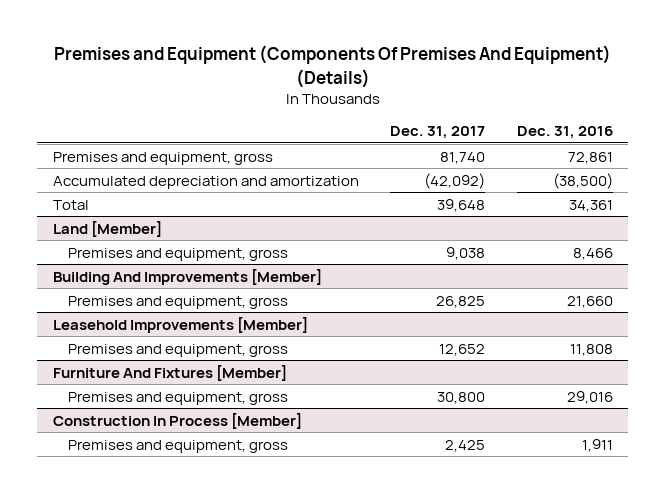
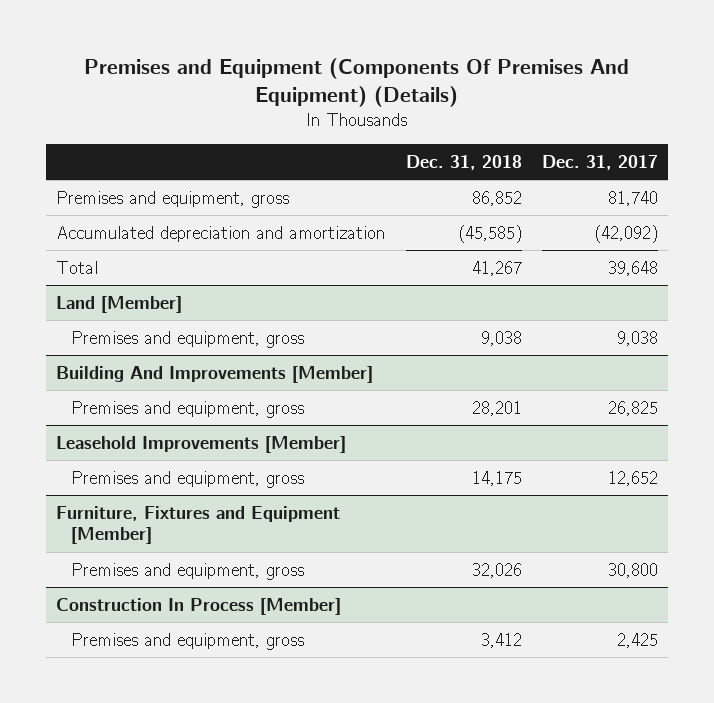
[516,126,613,140] Dec. 31, 2016 -> none
none -> [405,154,522,170] Dec. 31, 2018
[52,364,287,381] Furniture And Fixtures [Member] -> [56,505,341,545] Furniture, Fixtures and Equipment [Member]

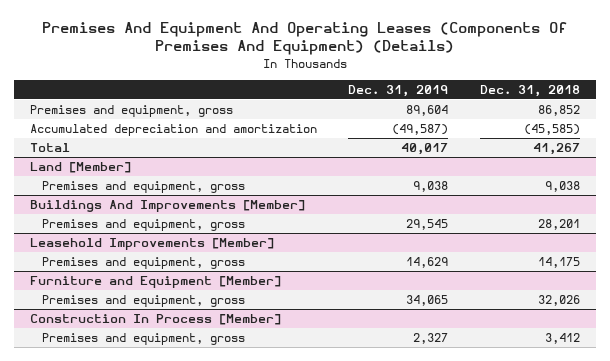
[84,58,630,107] Premises and Equipment (Components Of Premises And Equipment) (Details) -> [41,21,567,56] Premises And Equipment And Operating Leases (Components Of Premises And Equipment) (Details)
[541,154,658,170] Dec. 31, 2017 -> none
none -> [348,84,449,97] Dec. 31, 2019
[56,365,374,383] Building And Improvements [Member] -> [29,200,305,213] Buildings And Improvements [Member]
[56,505,341,545] Furniture, Fixtures and Equipment [Member] -> [29,276,281,289] Furniture and Equipment [Member]

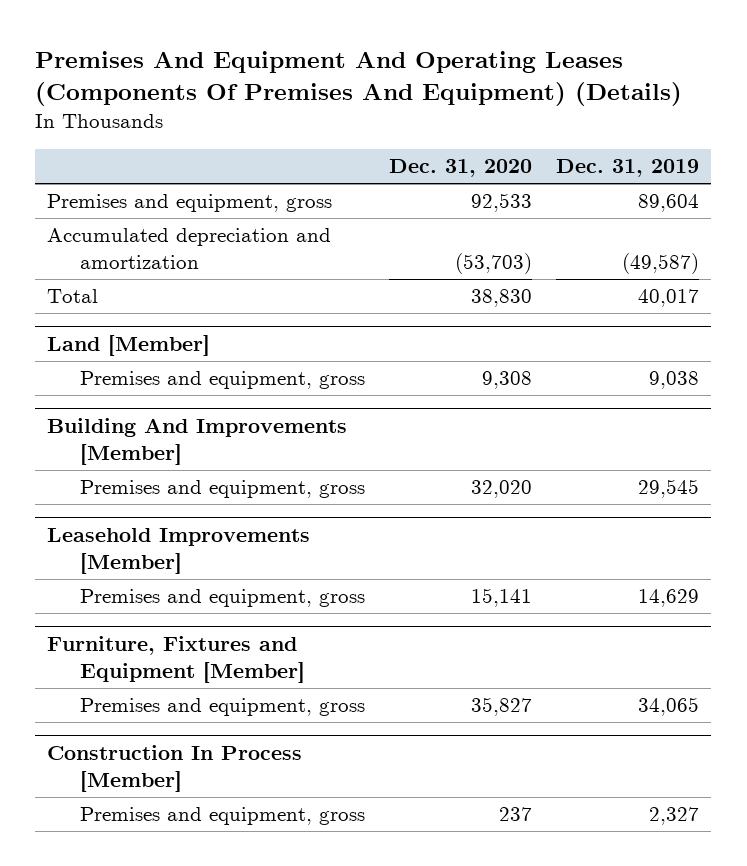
[479,84,580,97] Dec. 31, 2018 -> none
none -> [388,159,532,178] Dec. 31, 2020
[29,200,305,213] Buildings And Improvements [Member] -> [47,417,348,466] Building And Improvements [Member]
[29,276,281,289] Furniture and Equipment [Member] -> [47,635,305,684] Furniture, Fixtures and Equipment [Member]

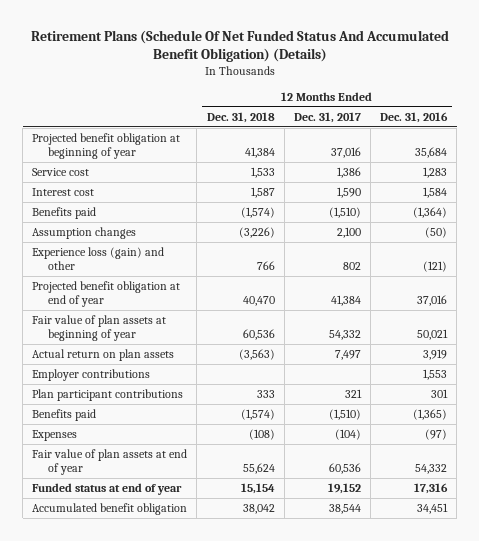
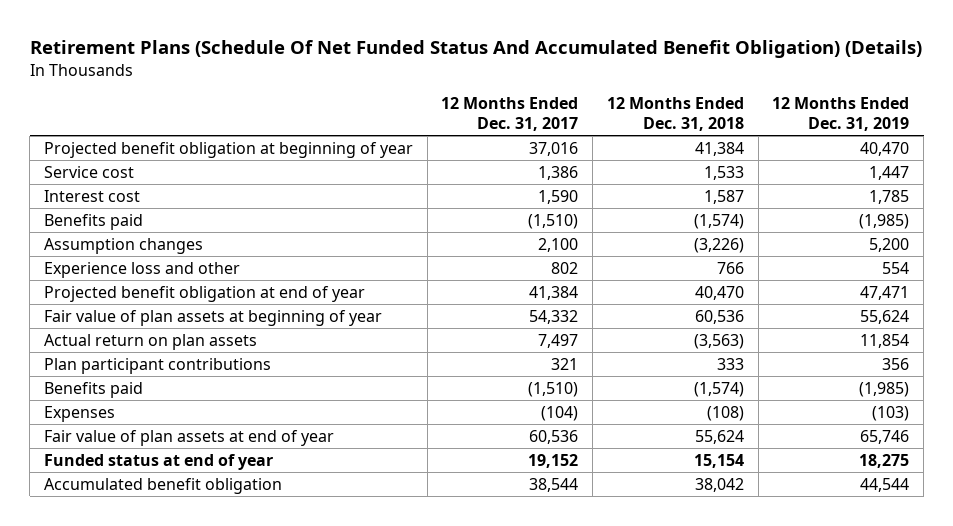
[380,111,449,123] Dec. 31, 2016 -> none
none -> [772,97,910,131] 12 Months Ended Dec. 31, 2019
[32,247,165,271] Experience loss (gain) and other -> [43,261,240,278] Experience loss and other
[32,369,151,382] Employer contributions -> none

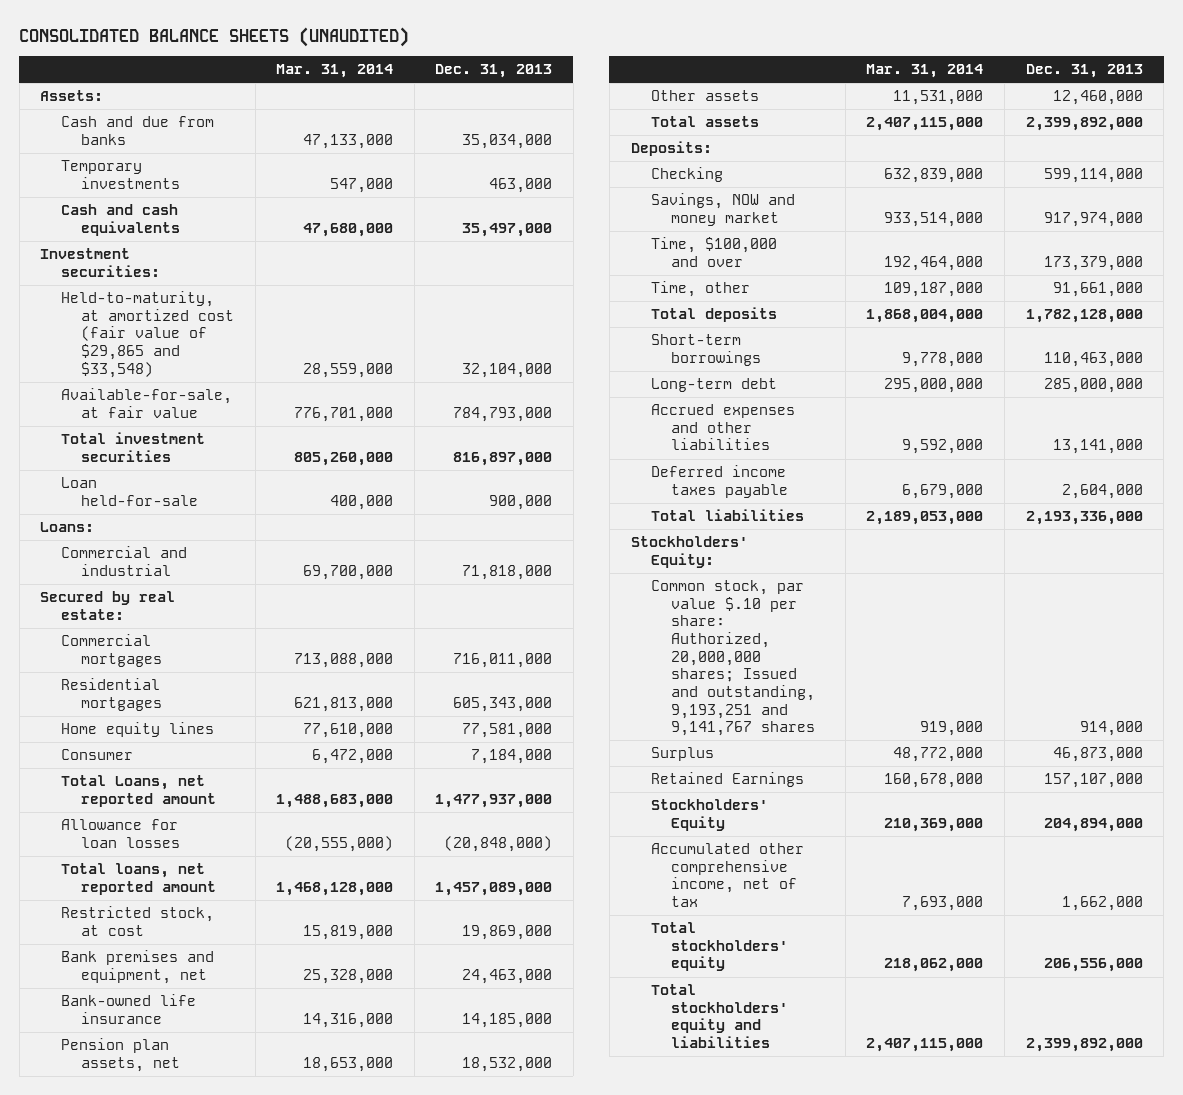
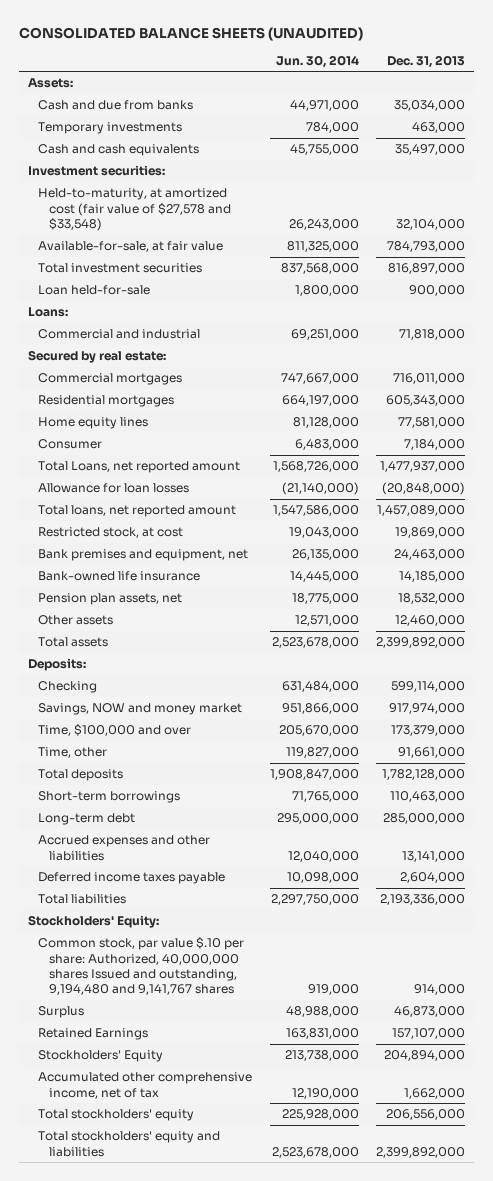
[276,64,394,79] Mar. 31, 2014 -> none
none -> [275,54,359,68] Jun. 30, 2014
[60,291,235,378] Held-to-maturity, at amortized cost (fair value of $29,865 and $33,548) -> [38,188,231,231] Held-to-maturity, at amortized cost (fair value of $27,578 and $33,548)
[650,580,816,737] Common stock, par value $.10 per share: Authorized, 20,000,000 shares; Issued and outstanding, 9,193,251 and 9,141,767 shares -> [38,937,245,996] Common stock, par value $.10 per share: Authorized, 40,000,000 shares Issued and outstanding, 9,194,480 and 9,141,767 shares

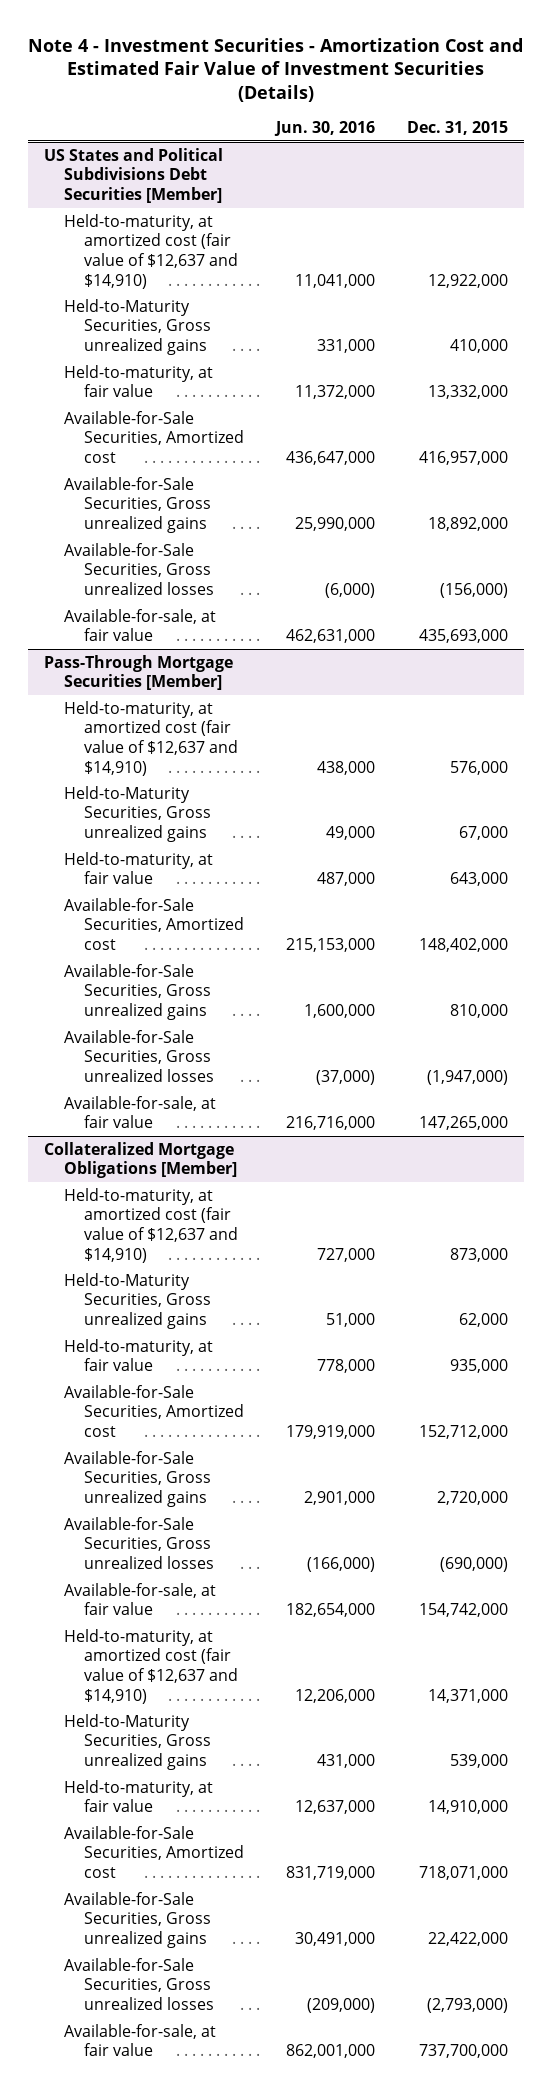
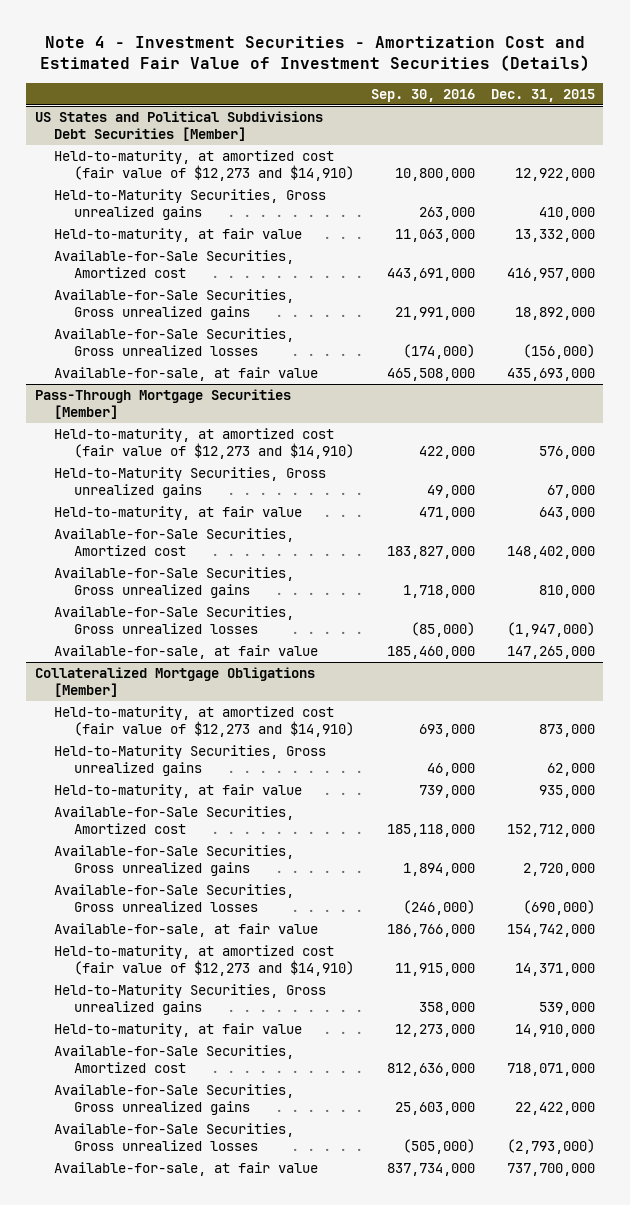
[273,121,375,137] Jun. 30, 2016 -> none
none -> [370,88,475,102] Sep. 30, 2016
[63,213,238,289] Held-to-maturity, at amortized cost (fair value of $12,637 and $14,910) -> [54,150,355,181] Held-to-maturity, at amortized cost (fair value of $12,273 and $14,910)
[63,700,238,776] Held-to-maturity, at amortized cost (fair value of $12,637 and $14,910) -> [54,428,355,459] Held-to-maturity, at amortized cost (fair value of $12,273 and $14,910)
[63,1187,238,1263] Held-to-maturity, at amortized cost (fair value of $12,637 and $14,910) -> [54,706,355,737] Held-to-maturity, at amortized cost (fair value of $12,273 and $14,910)
[63,1628,238,1704] Held-to-maturity, at amortized cost (fair value of $12,637 and $14,910) -> [54,945,355,976] Held-to-maturity, at amortized cost (fair value of $12,273 and $14,910)

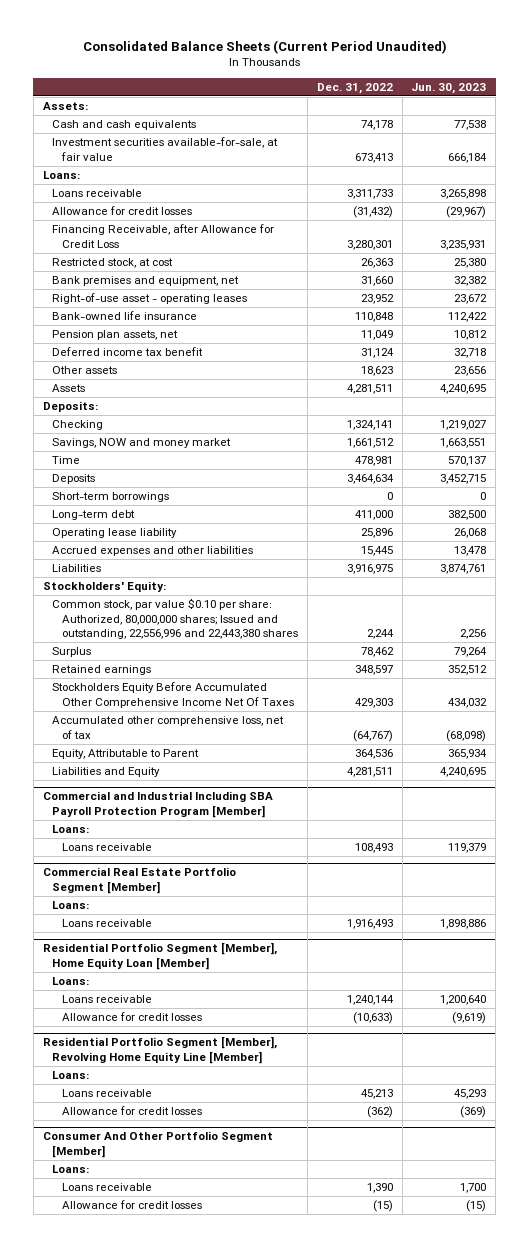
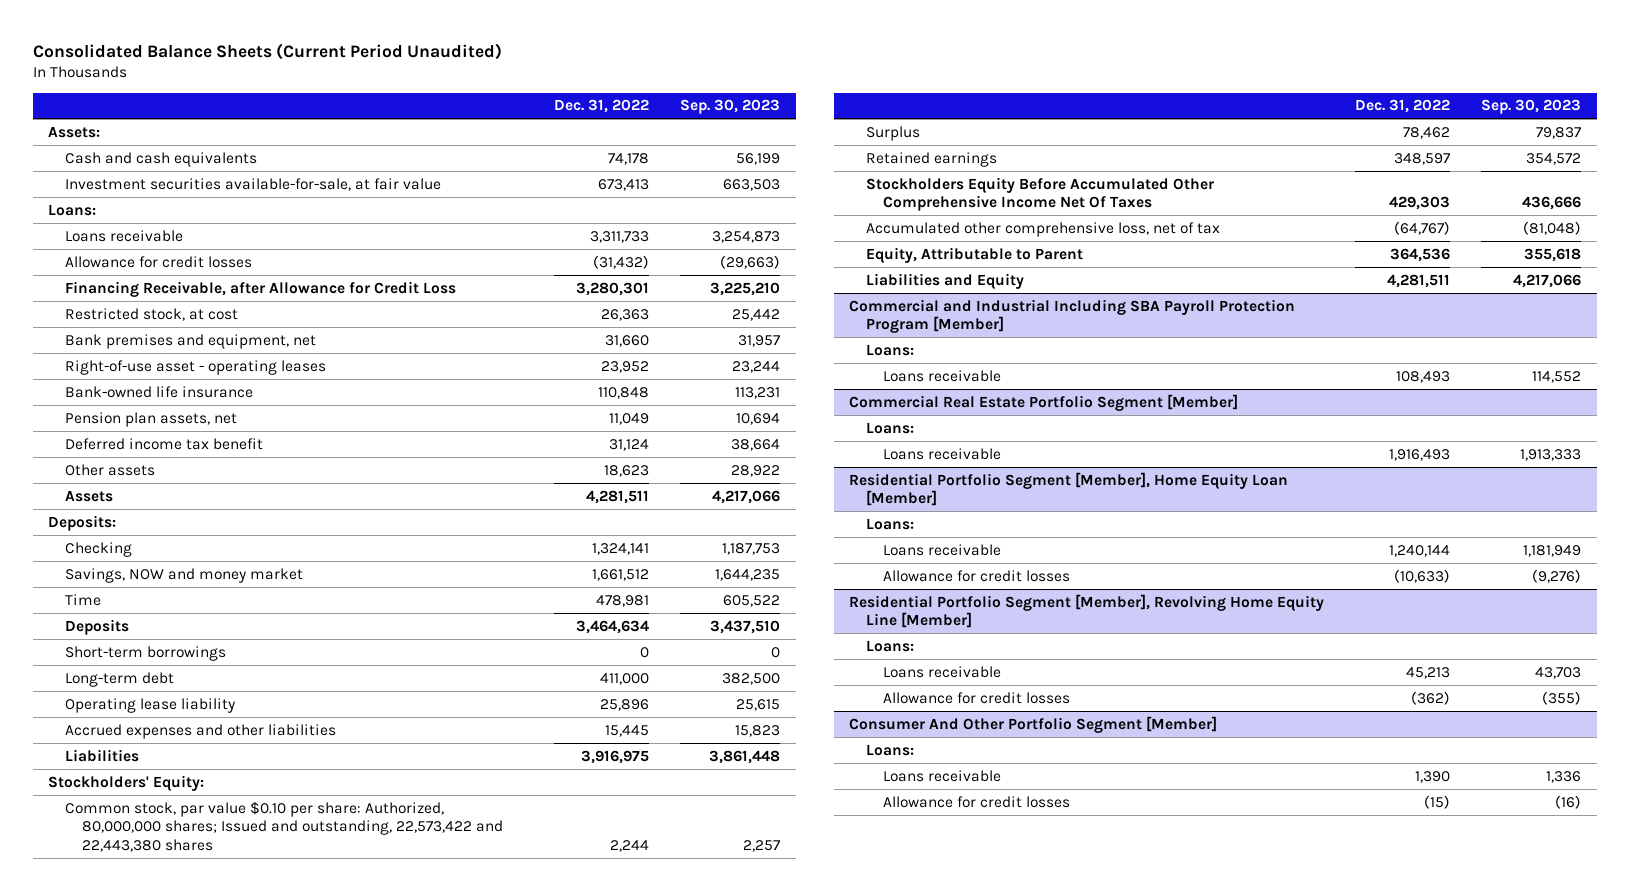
[411,82,487,94] Jun. 30, 2023 -> none
none -> [680,99,781,115] Sep. 30, 2023
[52,598,298,639] Common stock, par value $0.10 per share: Authorized, 80,000,000 shares; Issued and outstanding, 22,556,996 and 22,443,380 shares -> [65,800,503,852] Common stock, par value $0.10 per share: Authorized, 80,000,000 shares; Issued and outstanding, 22,573,422 and 22,443,380 shares

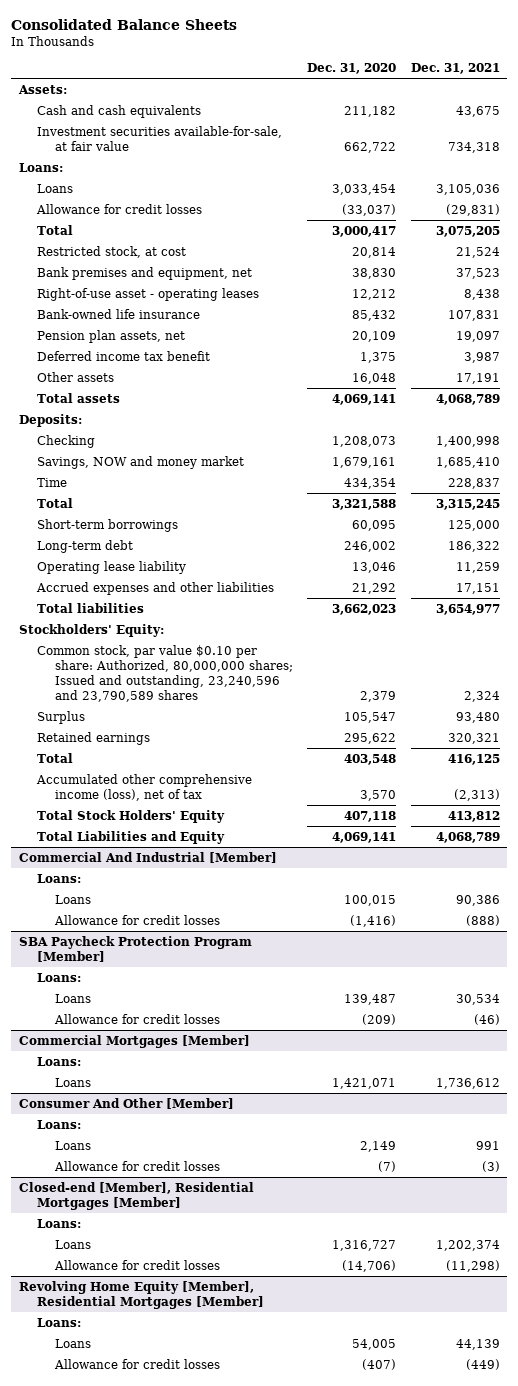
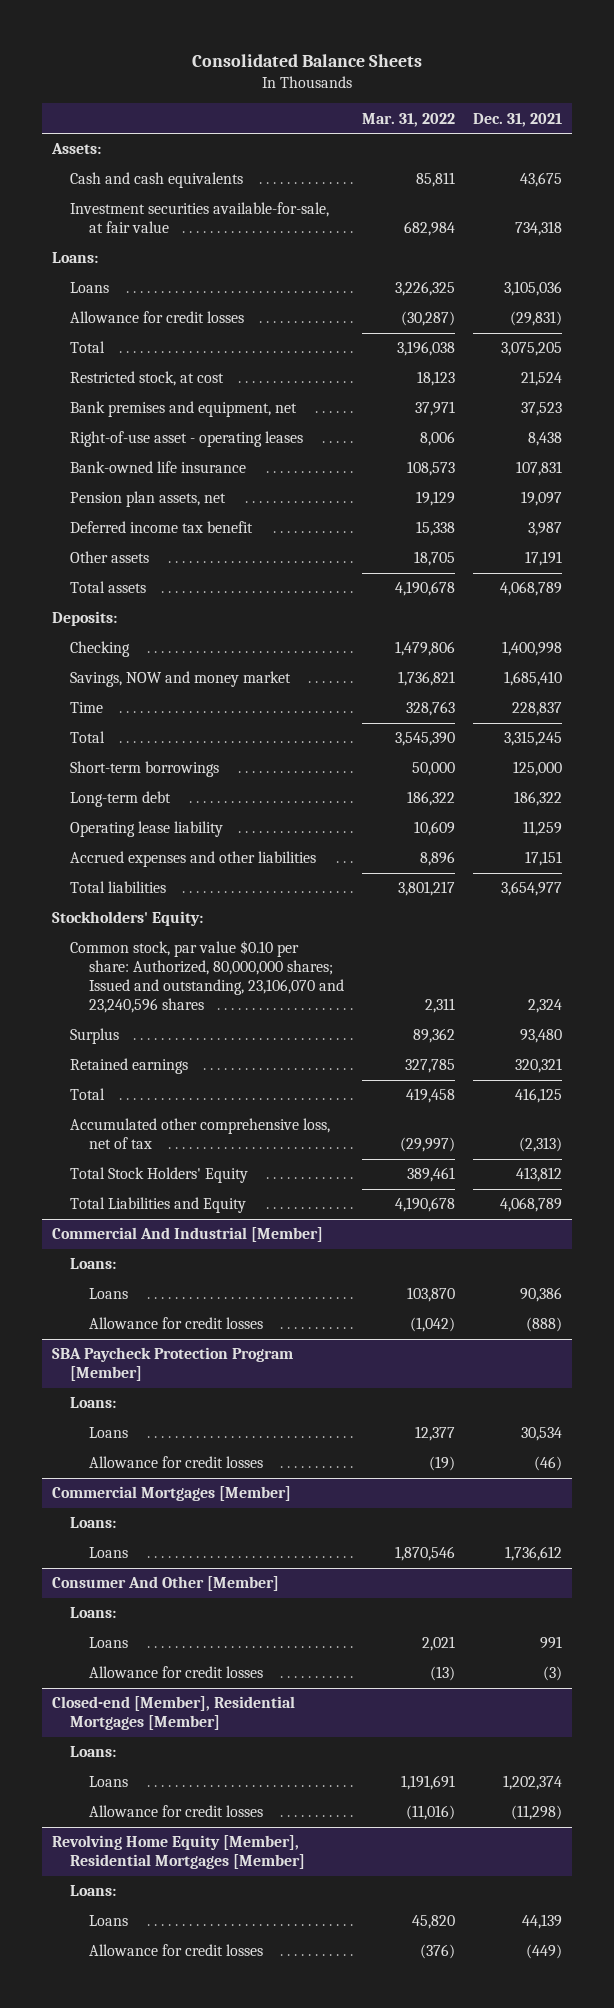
[307,63,397,75] Dec. 31, 2020 -> none
none -> [362,112,456,127] Mar. 31, 2022
[36,644,293,703] Common stock, par value $0.10 per share: Authorized, 80,000,000 shares; Issued and outstanding, 23,240,596 and 23,790,589 shares -> [70,940,345,1014] Common stock, par value $0.10 per share: Authorized, 80,000,000 shares; Issued and outstanding, 23,106,070 and 23,240,596 shares
[35,773,252,801] Accumulated other comprehensive income (loss), net of tax -> [70,1118,331,1150] Accumulated other comprehensive loss, net of tax

